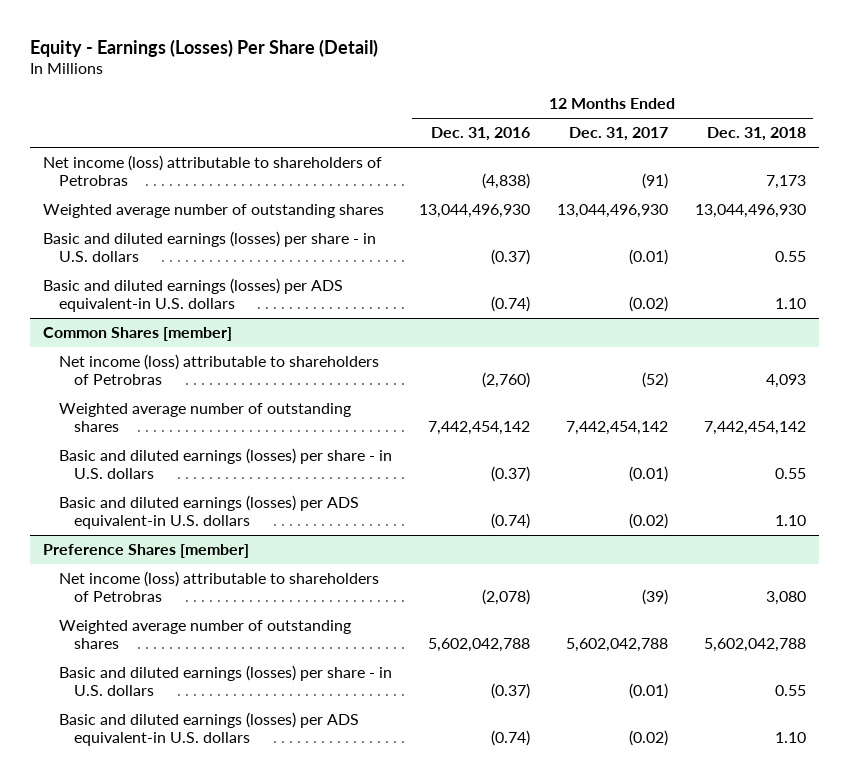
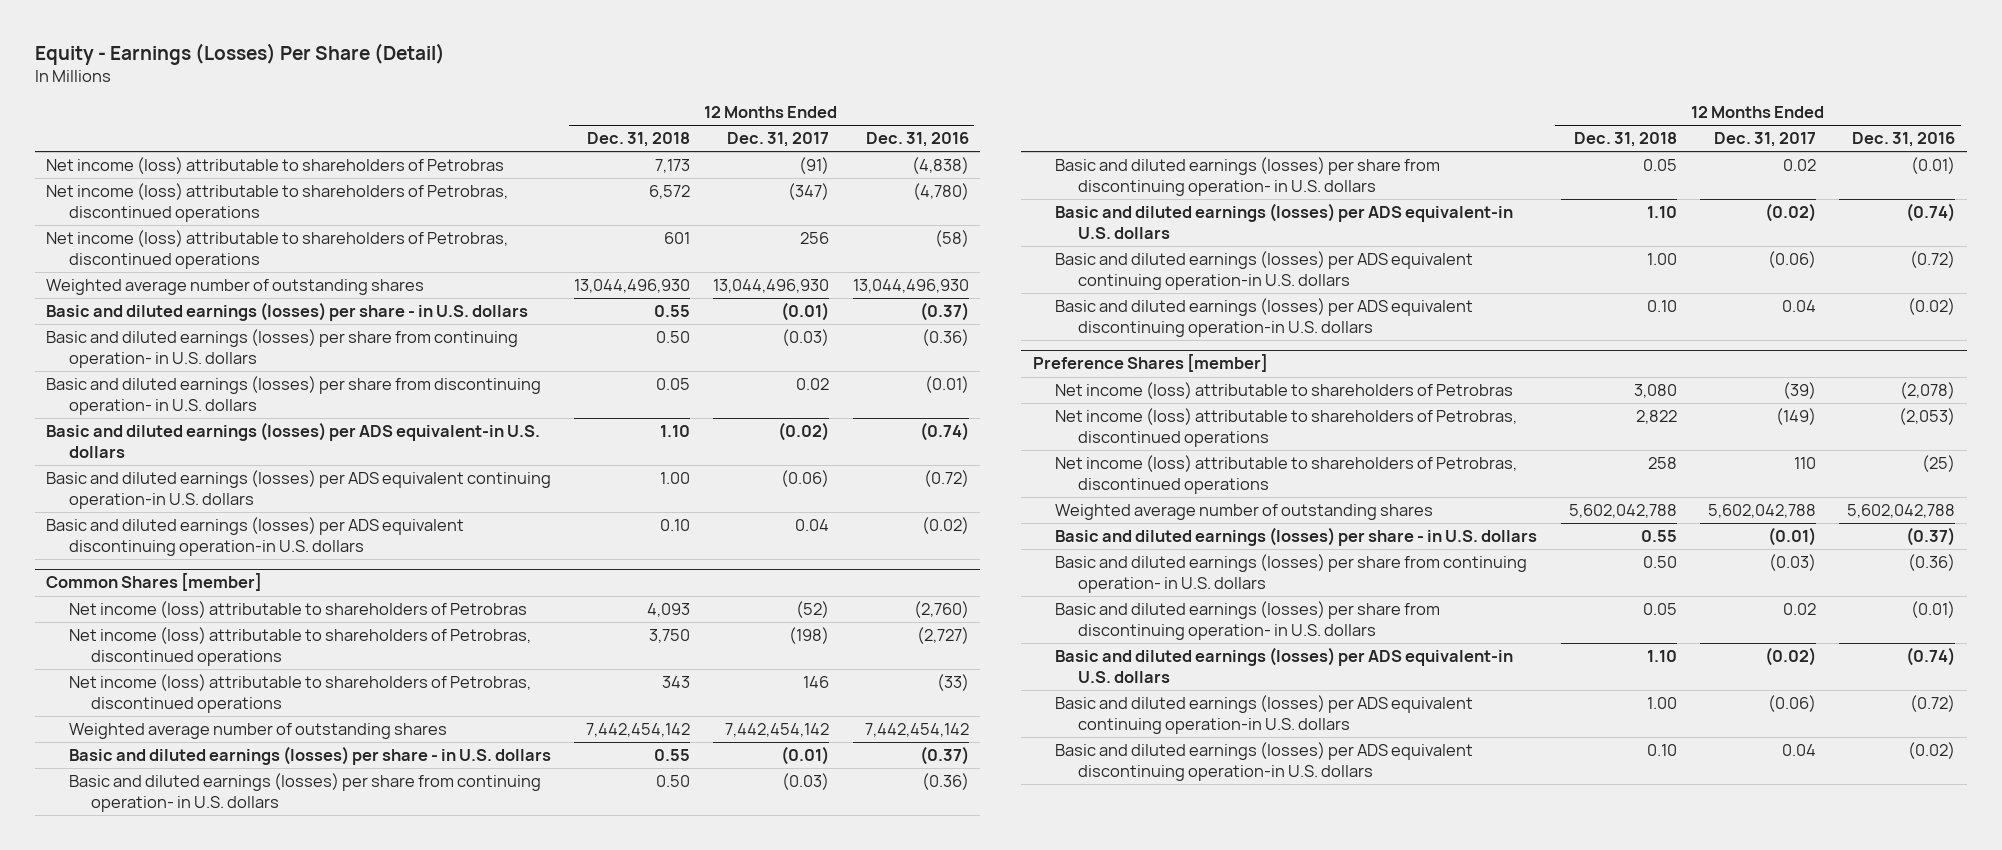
none -> [46,183,509,222] Net income (loss) attributable to shareholders of Petrobras, discontinued operations
none -> [46,230,509,269] Net income (loss) attributable to shareholders of Petrobras, discontinued operations
none -> [46,329,519,368] Basic and diluted earnings (losses) per share from continuing operation- in U.S. dollars
none -> [46,376,542,415] Basic and diluted earnings (losses) per share from discontinuing operation- in U.S. dollars
none -> [46,470,552,509] Basic and diluted earnings (losses) per ADS equivalent continuing operation-in U.S. dollars
none -> [46,517,465,556] Basic and diluted earnings (losses) per ADS equivalent discontinuing operation-in U.S. dollars
none -> [68,627,531,666] Net income (loss) attributable to shareholders of Petrobras, discontinued operations
none -> [68,674,531,713] Net income (loss) attributable to shareholders of Petrobras, discontinued operations
none -> [68,773,541,812] Basic and diluted earnings (losses) per share from continuing operation- in U.S. dollars
none -> [1055,157,1441,196] Basic and diluted earnings (losses) per share from discontinuing operation- in U.S. dollars
none -> [1055,251,1474,290] Basic and diluted earnings (losses) per ADS equivalent continuing operation-in U.S. dollars
none -> [1055,298,1474,337] Basic and diluted earnings (losses) per ADS equivalent discontinuing operation-in U.S. dollars
none -> [1055,408,1518,447] Net income (loss) attributable to shareholders of Petrobras, discontinued operations
none -> [1055,455,1518,494] Net income (loss) attributable to shareholders of Petrobras, discontinued operations
none -> [1055,554,1528,593] Basic and diluted earnings (losses) per share from continuing operation- in U.S. dollars
none -> [1055,601,1441,640] Basic and diluted earnings (losses) per share from discontinuing operation- in U.S. dollars
none -> [1055,695,1474,734] Basic and diluted earnings (losses) per ADS equivalent continuing operation-in U.S. dollars
none -> [1055,742,1474,781] Basic and diluted earnings (losses) per ADS equivalent discontinuing operation-in U.S. dollars

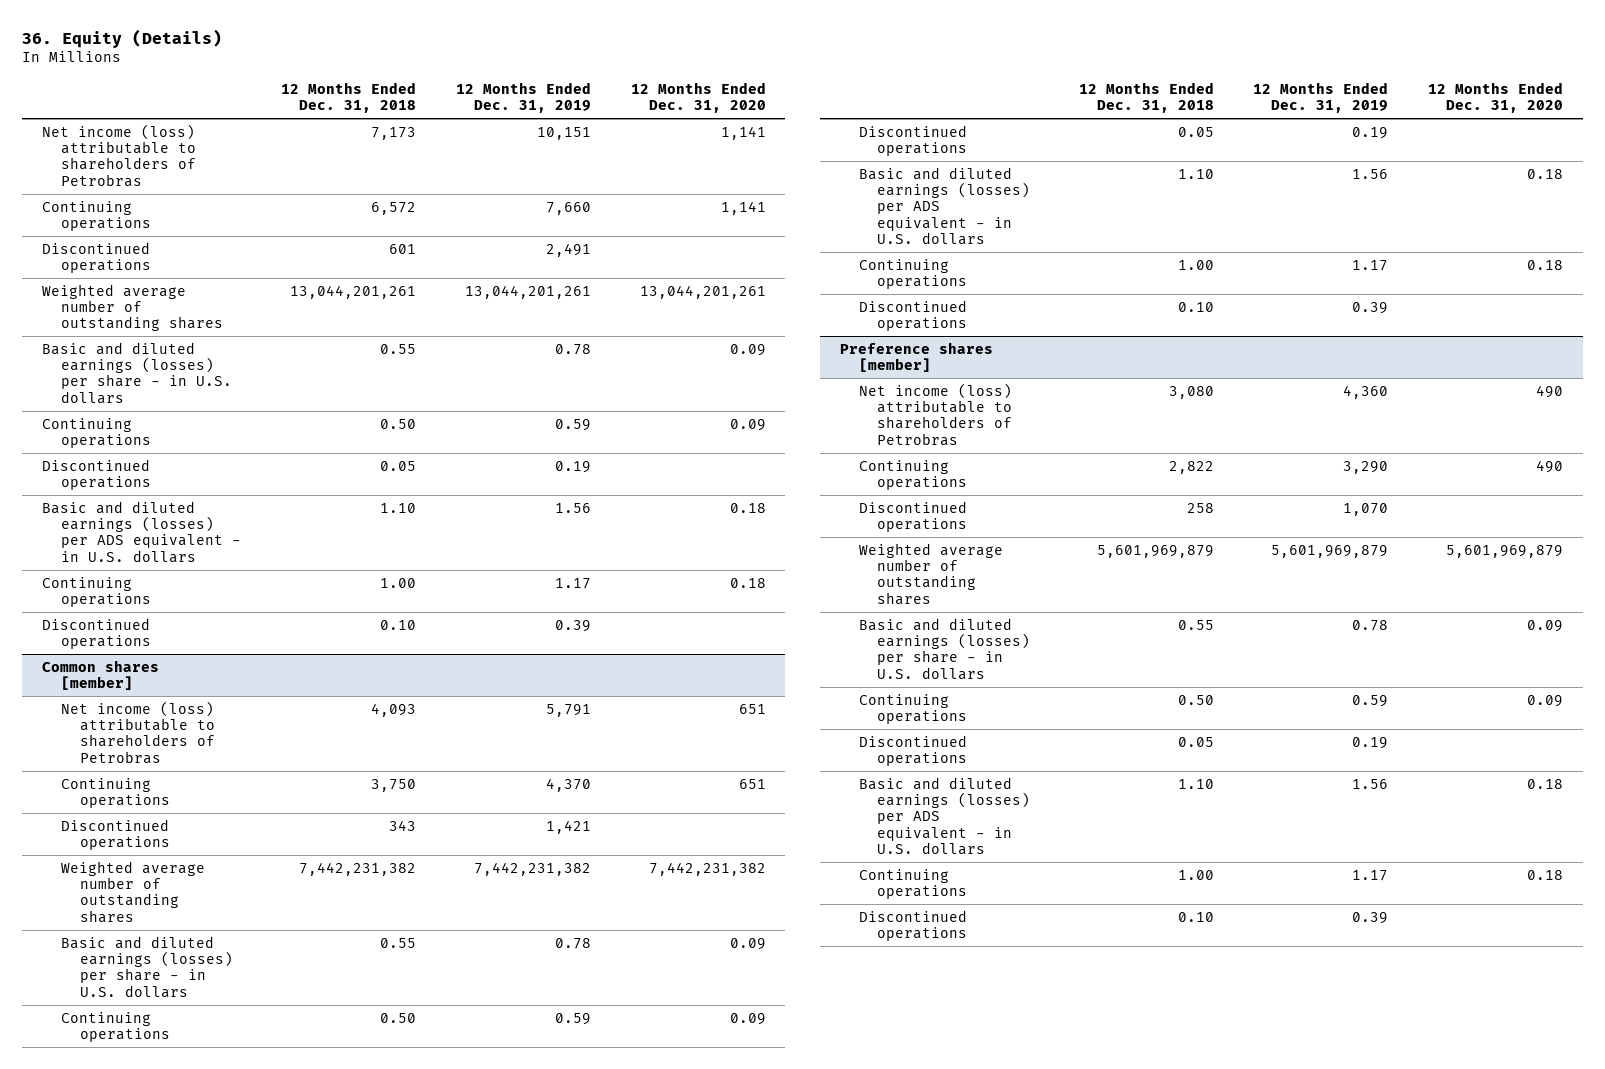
[34,43,445,66] Equity - Earnings (Losses) Per Share (Detail) -> [22,28,223,48] 36. Equity (Details)
[727,132,830,148] Dec. 31, 2017 -> none
[865,132,969,148] Dec. 31, 2016 -> none
none -> [455,81,591,114] 12 Months Ended Dec. 31, 2019
none -> [630,81,766,114] 12 Months Ended Dec. 31, 2020
[46,183,509,222] Net income (loss) attributable to shareholders of Petrobras, discontinued operations -> [42,200,151,231] Continuing operations
[46,230,509,269] Net income (loss) attributable to shareholders of Petrobras, discontinued operations -> [42,241,151,273] Discontinued operations
[574,279,691,294] 13,044,496,930 -> [289,284,416,299] 13,044,201,261
[46,376,542,415] Basic and diluted earnings (losses) per share from discontinuing operation- in U.S. dollars -> none
[46,517,465,556] Basic and diluted earnings (losses) per ADS equivalent discontinuing operation-in U.S. dollars -> none
[46,329,519,368] Basic and diluted earnings (losses) per share from continuing operation- in U.S. dollars -> [42,417,151,448] Continuing operations
none -> [42,458,151,490] Discontinued operations
[46,422,541,458] Basic and diluted earnings (losses) per ADS equivalent-in U.S. dollars -> [42,500,241,563] Basic and diluted earnings (losses) per ADS equivalent - in U.S. dollars
[46,470,552,509] Basic and diluted earnings (losses) per ADS equivalent continuing operation-in U.S. dollars -> [42,576,151,607] Continuing operations
none -> [42,617,151,649] Discontinued operations
[46,573,263,592] Common Shares [member] -> [42,659,160,690] Common shares [member]
[68,627,531,666] Net income (loss) attributable to shareholders of Petrobras, discontinued operations -> [60,777,170,808] Continuing operations
[68,674,531,713] Net income (loss) attributable to shareholders of Petrobras, discontinued operations -> [60,818,170,850] Discontinued operations
[586,723,691,738] 7,442,454,142 -> [298,861,416,876] 7,442,231,382
[1055,157,1441,196] Basic and diluted earnings (losses) per share from discontinuing operation- in U.S. dollars -> none
[1055,298,1474,337] Basic and diluted earnings (losses) per ADS equivalent discontinuing operation-in U.S. dollars -> none
[68,773,541,812] Basic and diluted earnings (losses) per share from continuing operation- in U.S. dollars -> [60,1011,170,1042] Continuing operations
none -> [858,124,968,156] Discontinued operations
[1055,203,1514,239] Basic and diluted earnings (losses) per ADS equivalent-in U.S. dollars -> [858,166,1031,246] Basic and diluted earnings (losses) per ADS equivalent - in U.S. dollars
[1055,251,1474,290] Basic and diluted earnings (losses) per ADS equivalent continuing operation-in U.S. dollars -> [858,258,968,289] Continuing operations
none -> [858,299,968,331] Discontinued operations
[1032,354,1268,373] Preference Shares [member] -> [839,341,993,372] Preference shares [member]
[1055,408,1518,447] Net income (loss) attributable to shareholders of Petrobras, discontinued operations -> [858,459,968,490] Continuing operations
[1055,455,1518,494] Net income (loss) attributable to shareholders of Petrobras, discontinued operations -> [858,500,968,532] Discontinued operations
[1569,504,1678,519] 5,602,042,788 -> [1096,544,1214,558] 5,601,969,879
[1055,601,1441,640] Basic and diluted earnings (losses) per share from discontinuing operation- in U.S. dollars -> none
[1055,742,1474,781] Basic and diluted earnings (losses) per ADS equivalent discontinuing operation-in U.S. dollars -> none
[1055,554,1528,593] Basic and diluted earnings (losses) per share from continuing operation- in U.S. dollars -> [858,693,968,724] Continuing operations
none -> [858,734,968,766] Discontinued operations
[1055,647,1514,683] Basic and diluted earnings (losses) per ADS equivalent-in U.S. dollars -> [858,776,1031,856] Basic and diluted earnings (losses) per ADS equivalent - in U.S. dollars
[1055,695,1474,734] Basic and diluted earnings (losses) per ADS equivalent continuing operation-in U.S. dollars -> [858,868,968,899] Continuing operations
none -> [858,909,968,941] Discontinued operations

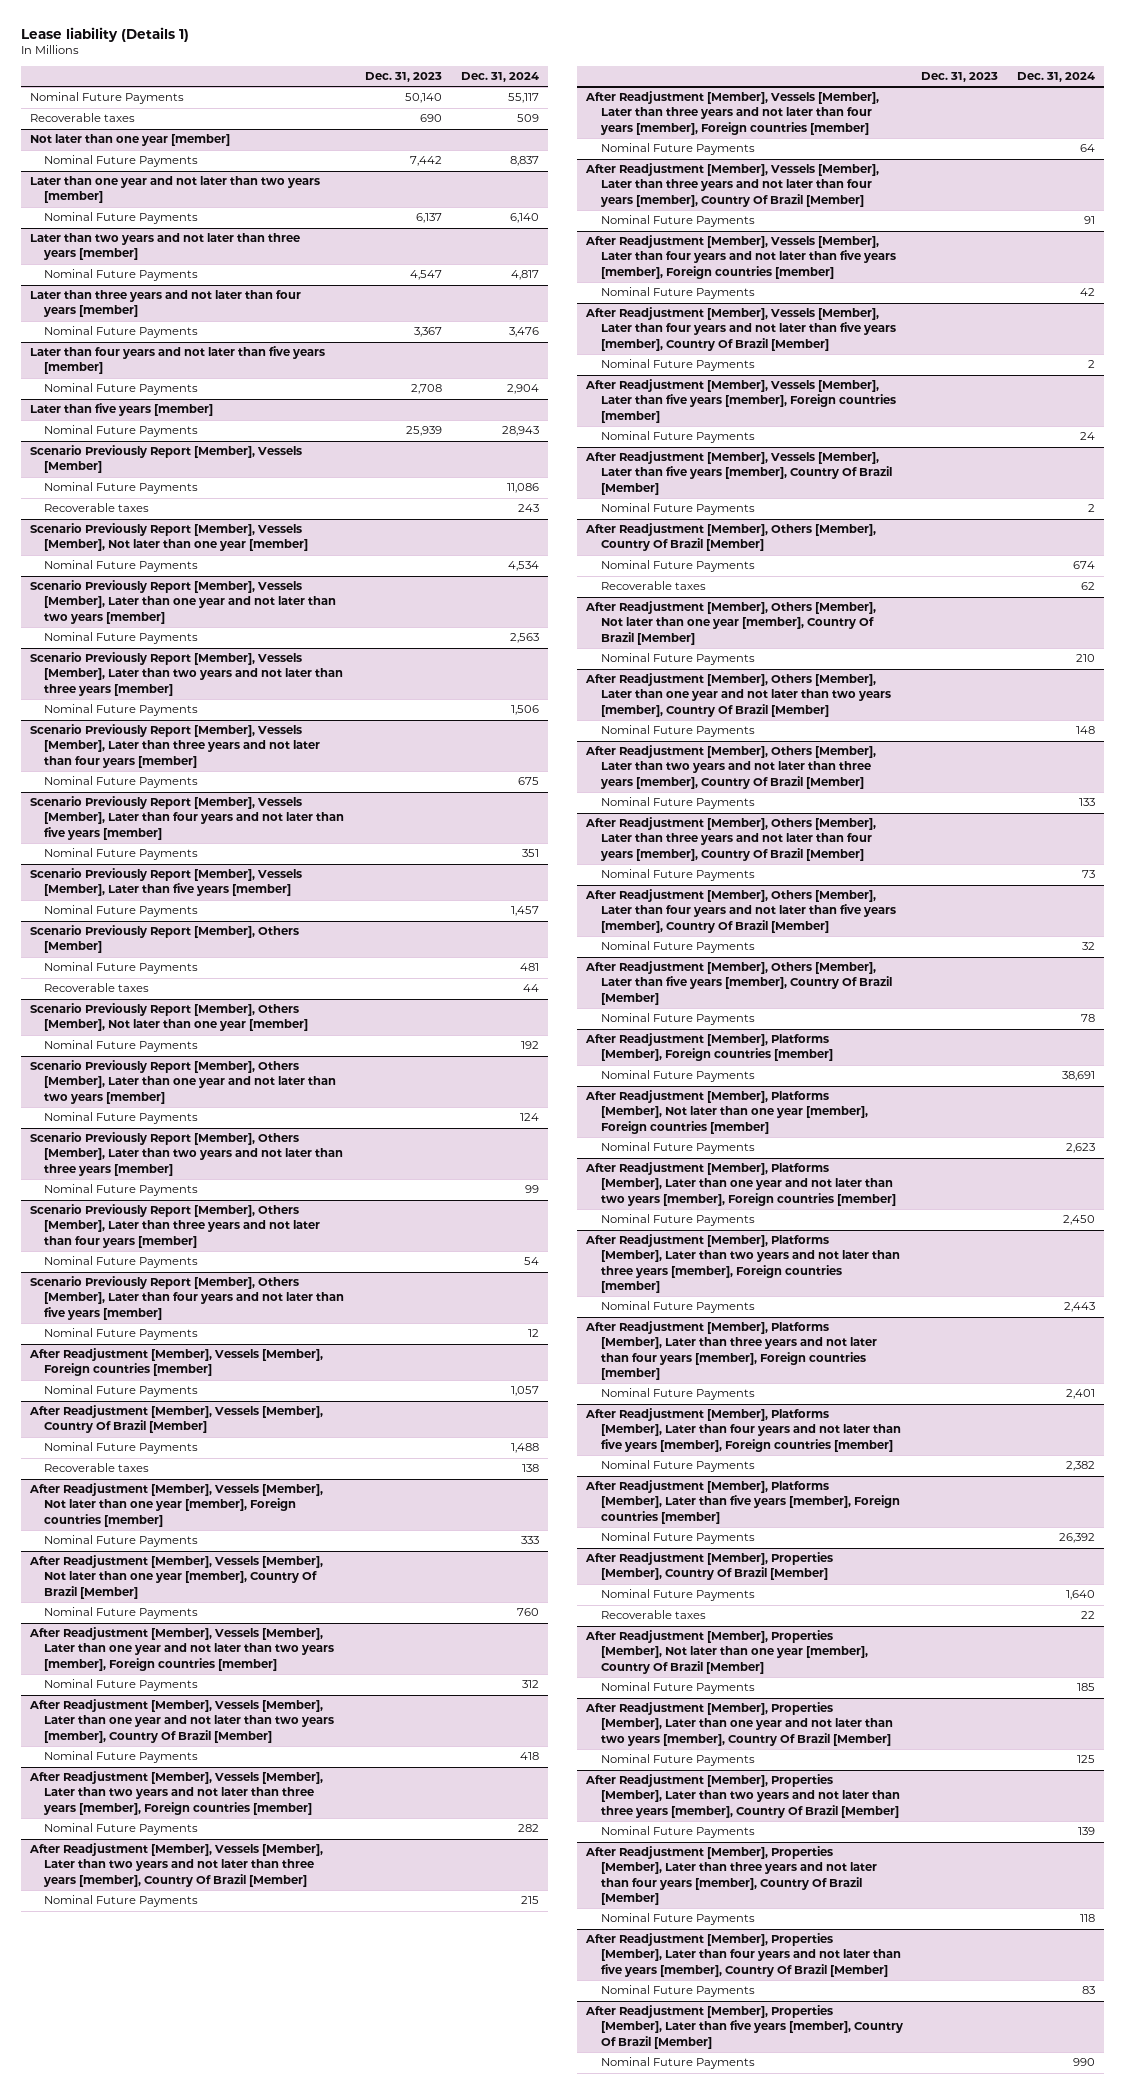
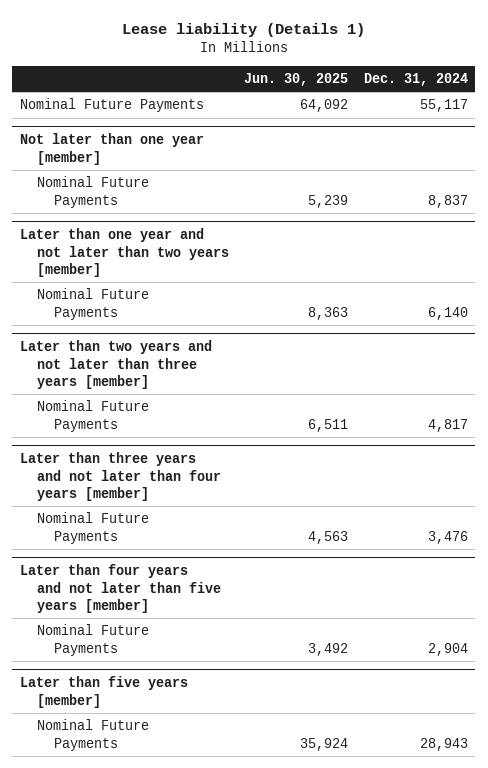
[364,72,442,83] Dec. 31, 2023 -> none
none -> [244,72,349,86] Jun. 30, 2025
[29,113,135,123] Recoverable taxes -> none
[29,445,302,474] Scenario Previously Report [Member], Vessels [Member] -> none
[44,482,199,495] Nominal Future Payments -> none
[44,503,150,513] Recoverable taxes -> none
[29,523,309,552] Scenario Previously Report [Member], Vessels [Member], Not later than one year [member] -> none
[44,560,199,573] Nominal Future Payments -> none
[29,580,337,624] Scenario Previously Report [Member], Vessels [Member], Later than one year and not later than two years [member] -> none
[44,632,199,645] Nominal Future Payments -> none
[29,652,344,696] Scenario Previously Report [Member], Vessels [Member], Later than two years and not later than three years [member] -> none
[44,704,199,717] Nominal Future Payments -> none
[29,724,321,768] Scenario Previously Report [Member], Vessels [Member], Later than three years and not later than four years [member] -> none
[44,776,199,789] Nominal Future Payments -> none
[29,796,345,840] Scenario Previously Report [Member], Vessels [Member], Later than four years and not later than five years [member] -> none
[44,848,199,861] Nominal Future Payments -> none
[29,868,302,897] Scenario Previously Report [Member], Vessels [Member], Later than five years [member] -> none
[44,905,199,918] Nominal Future Payments -> none
[29,925,299,954] Scenario Previously Report [Member], Others [Member] -> none
[44,962,199,975] Nominal Future Payments -> none
[44,983,150,993] Recoverable taxes -> none
[29,1003,309,1032] Scenario Previously Report [Member], Others [Member], Not later than one year [member] -> none
[44,1040,199,1053] Nominal Future Payments -> none
[29,1060,337,1104] Scenario Previously Report [Member], Others [Member], Later than one year and not later than two years [member] -> none
[44,1112,199,1125] Nominal Future Payments -> none
[29,1132,344,1176] Scenario Previously Report [Member], Others [Member], Later than two years and not later than three years [member] -> none
[44,1184,199,1197] Nominal Future Payments -> none
[29,1204,321,1248] Scenario Previously Report [Member], Others [Member], Later than three years and not later than four years [member] -> none
[44,1256,199,1269] Nominal Future Payments -> none
[29,1276,345,1320] Scenario Previously Report [Member], Others [Member], Later than four years and not later than five years [member] -> none
[44,1328,199,1341] Nominal Future Payments -> none
[28,1348,323,1377] After Readjustment [Member], Vessels [Member], Foreign countries [member] -> none
[44,1385,199,1398] Nominal Future Payments -> none
[28,1405,323,1434] After Readjustment [Member], Vessels [Member], Country Of Brazil [Member] -> none
[44,1442,199,1455] Nominal Future Payments -> none
[44,1463,150,1473] Recoverable taxes -> none
[28,1483,323,1527] After Readjustment [Member], Vessels [Member], Not later than one year [member], Foreign countries [member] -> none
[44,1535,199,1548] Nominal Future Payments -> none
[28,1555,323,1599] After Readjustment [Member], Vessels [Member], Not later than one year [member], Country Of Brazil [Member] -> none
[44,1607,199,1620] Nominal Future Payments -> none
[28,1627,335,1671] After Readjustment [Member], Vessels [Member], Later than one year and not later than two years [member], Foreign countries [member] -> none
[44,1679,199,1692] Nominal Future Payments -> none
[28,1699,335,1743] After Readjustment [Member], Vessels [Member], Later than one year and not later than two years [member], Country Of Brazil [Member] -> none
[44,1751,199,1764] Nominal Future Payments -> none
[28,1771,323,1815] After Readjustment [Member], Vessels [Member], Later than two years and not later than three years [member], Foreign countries [member] -> none
[44,1823,199,1836] Nominal Future Payments -> none
[28,1843,323,1887] After Readjustment [Member], Vessels [Member], Later than two years and not later than three years [member], Country Of Brazil [Member] -> none
[44,1895,199,1908] Nominal Future Payments -> none
[585,91,880,135] After Readjustment [Member], Vessels [Member], Later than three years and not later than four years [member], Foreign countries [member] -> none
[600,143,755,156] Nominal Future Payments -> none
[585,163,880,207] After Readjustment [Member], Vessels [Member], Later than three years and not later than four years [member], Country Of Brazil [Member] -> none
[600,215,755,228] Nominal Future Payments -> none
[585,235,896,279] After Readjustment [Member], Vessels [Member], Later than four years and not later than five years [member], Foreign countries [member] -> none
[600,287,755,300] Nominal Future Payments -> none
[585,307,896,351] After Readjustment [Member], Vessels [Member], Later than four years and not later than five years [member], Country Of Brazil [Member] -> none
[600,359,755,372] Nominal Future Payments -> none
[585,379,896,423] After Readjustment [Member], Vessels [Member], Later than five years [member], Foreign countries [member] -> none
[600,431,755,444] Nominal Future Payments -> none
[585,451,892,495] After Readjustment [Member], Vessels [Member], Later than five years [member], Country Of Brazil [Member] -> none
[600,503,755,516] Nominal Future Payments -> none
[585,523,877,552] After Readjustment [Member], Others [Member], Country Of Brazil [Member] -> none
[600,560,755,573] Nominal Future Payments -> none
[600,581,706,591] Recoverable taxes -> none
[585,601,877,645] After Readjustment [Member], Others [Member], Not later than one year [member], Country Of Brazil [Member] -> none
[600,653,755,666] Nominal Future Payments -> none
[585,673,891,717] After Readjustment [Member], Others [Member], Later than one year and not later than two years [member], Country Of Brazil [Member] -> none
[600,725,755,738] Nominal Future Payments -> none
[585,745,877,789] After Readjustment [Member], Others [Member], Later than two years and not later than three years [member], Country Of Brazil [Member] -> none
[600,797,755,810] Nominal Future Payments -> none
[585,817,877,861] After Readjustment [Member], Others [Member], Later than three years and not later than four years [member], Country Of Brazil [Member] -> none
[600,869,755,882] Nominal Future Payments -> none
[585,889,896,933] After Readjustment [Member], Others [Member], Later than four years and not later than five years [member], Country Of Brazil [Member] -> none
[600,941,755,954] Nominal Future Payments -> none
[585,961,892,1005] After Readjustment [Member], Others [Member], Later than five years [member], Country Of Brazil [Member] -> none
[600,1013,755,1026] Nominal Future Payments -> none
[585,1033,833,1062] After Readjustment [Member], Platforms [Member], Foreign countries [member] -> none
[600,1070,755,1083] Nominal Future Payments -> none
[585,1090,868,1134] After Readjustment [Member], Platforms [Member], Not later than one year [member], Foreign countries [member] -> none
[600,1142,755,1155] Nominal Future Payments -> none
[585,1162,896,1206] After Readjustment [Member], Platforms [Member], Later than one year and not later than two years [member], Foreign countries [member] -> none
[600,1214,755,1227] Nominal Future Payments -> none
[585,1234,900,1293] After Readjustment [Member], Platforms [Member], Later than two years and not later than three years [member], Foreign countries [member] -> none
[600,1301,755,1314] Nominal Future Payments -> none
[585,1321,877,1380] After Readjustment [Member], Platforms [Member], Later than three years and not later than four years [member], Foreign countries [member] -> none
[600,1388,755,1401] Nominal Future Payments -> none
[585,1408,901,1452] After Readjustment [Member], Platforms [Member], Later than four years and not later than five years [member], Foreign countries [member] -> none
[600,1460,755,1473] Nominal Future Payments -> none
[585,1480,900,1524] After Readjustment [Member], Platforms [Member], Later than five years [member], Foreign countries [member] -> none
[600,1532,755,1545] Nominal Future Payments -> none
[585,1552,834,1581] After Readjustment [Member], Properties [Member], Country Of Brazil [Member] -> none
[600,1589,755,1602] Nominal Future Payments -> none
[600,1610,706,1620] Recoverable taxes -> none
[585,1630,868,1674] After Readjustment [Member], Properties [Member], Not later than one year [member], Country Of Brazil [Member] -> none
[600,1682,755,1695] Nominal Future Payments -> none
[585,1702,893,1746] After Readjustment [Member], Properties [Member], Later than one year and not later than two years [member], Country Of Brazil [Member] -> none
[600,1754,755,1767] Nominal Future Payments -> none
[585,1774,900,1818] After Readjustment [Member], Properties [Member], Later than two years and not later than three years [member], Country Of Brazil [Member] -> none
[600,1826,755,1839] Nominal Future Payments -> none
[585,1846,877,1905] After Readjustment [Member], Properties [Member], Later than three years and not later than four years [member], Country Of Brazil [Member] -> none
[600,1913,755,1926] Nominal Future Payments -> none
[585,1933,901,1977] After Readjustment [Member], Properties [Member], Later than four years and not later than five years [member], Country Of Brazil [Member] -> none
[600,1985,755,1998] Nominal Future Payments -> none
[585,2005,903,2049] After Readjustment [Member], Properties [Member], Later than five years [member], Country Of Brazil [Member] -> none
[600,2057,755,2070] Nominal Future Payments -> none

